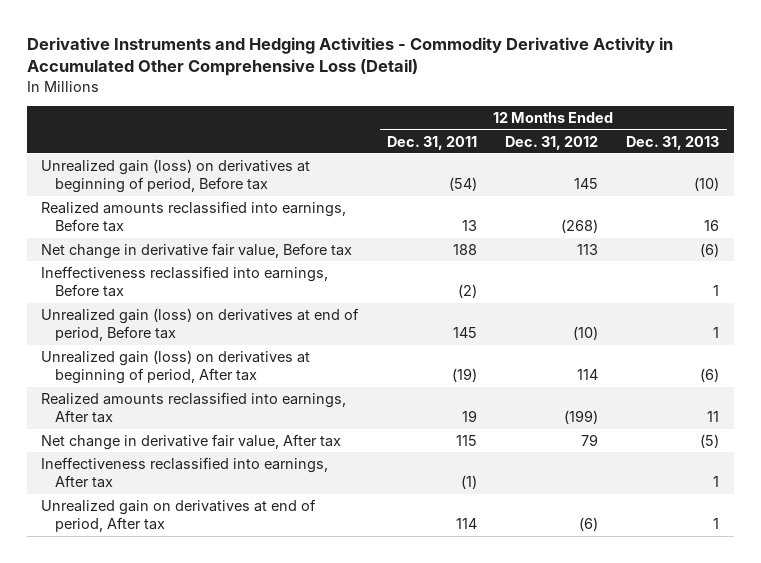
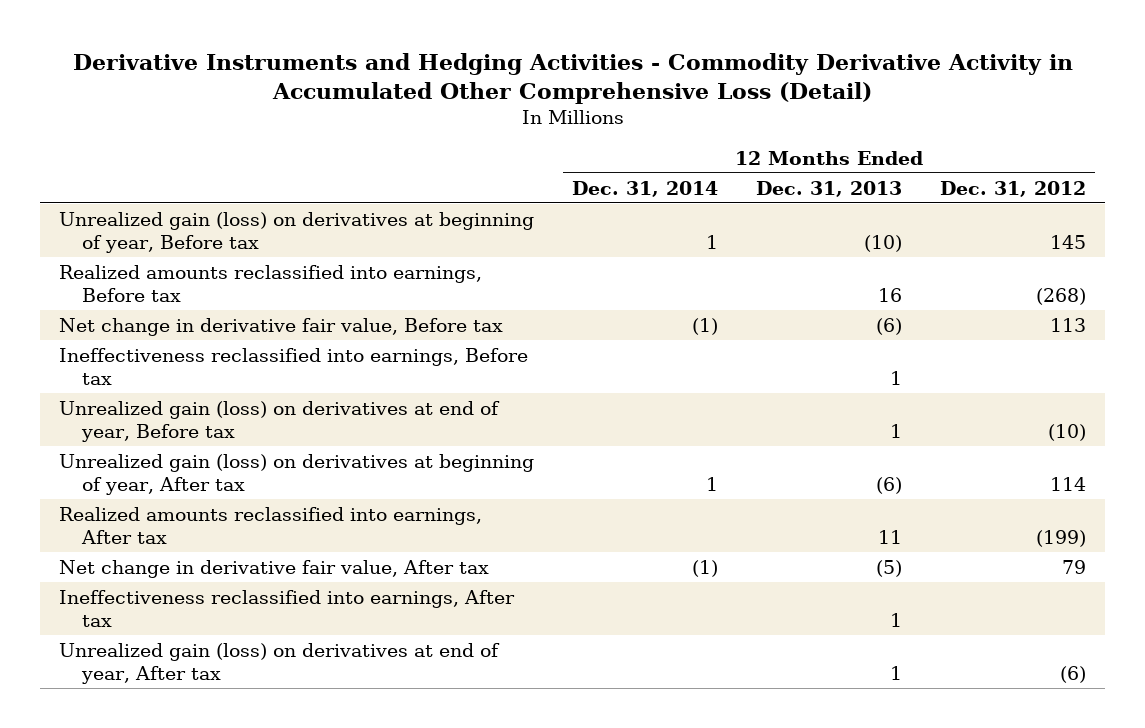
[386,135,477,150] Dec. 31, 2011 -> none
none -> [572,180,719,197] Dec. 31, 2014
[41,158,311,194] Unrealized gain (loss) on derivatives at beginning of period, Before tax -> [59,211,535,253] Unrealized gain (loss) on derivatives at beginning of year, Before tax
[41,307,360,342] Unrealized gain (loss) on derivatives at end of period, Before tax -> [59,400,501,442] Unrealized gain (loss) on derivatives at end of year, Before tax
[41,349,311,385] Unrealized gain (loss) on derivatives at beginning of period, After tax -> [59,453,535,495] Unrealized gain (loss) on derivatives at beginning of year, After tax
[41,498,317,533] Unrealized gain on derivatives at end of period, After tax -> [59,642,501,684] Unrealized gain (loss) on derivatives at end of year, After tax

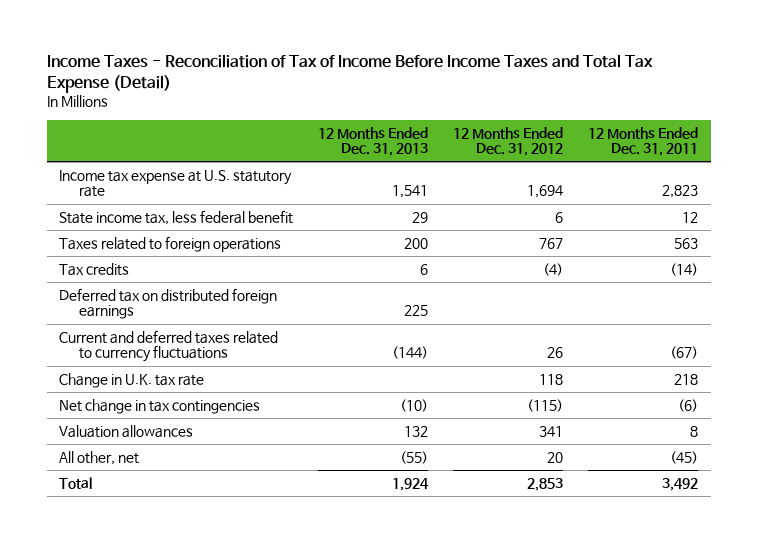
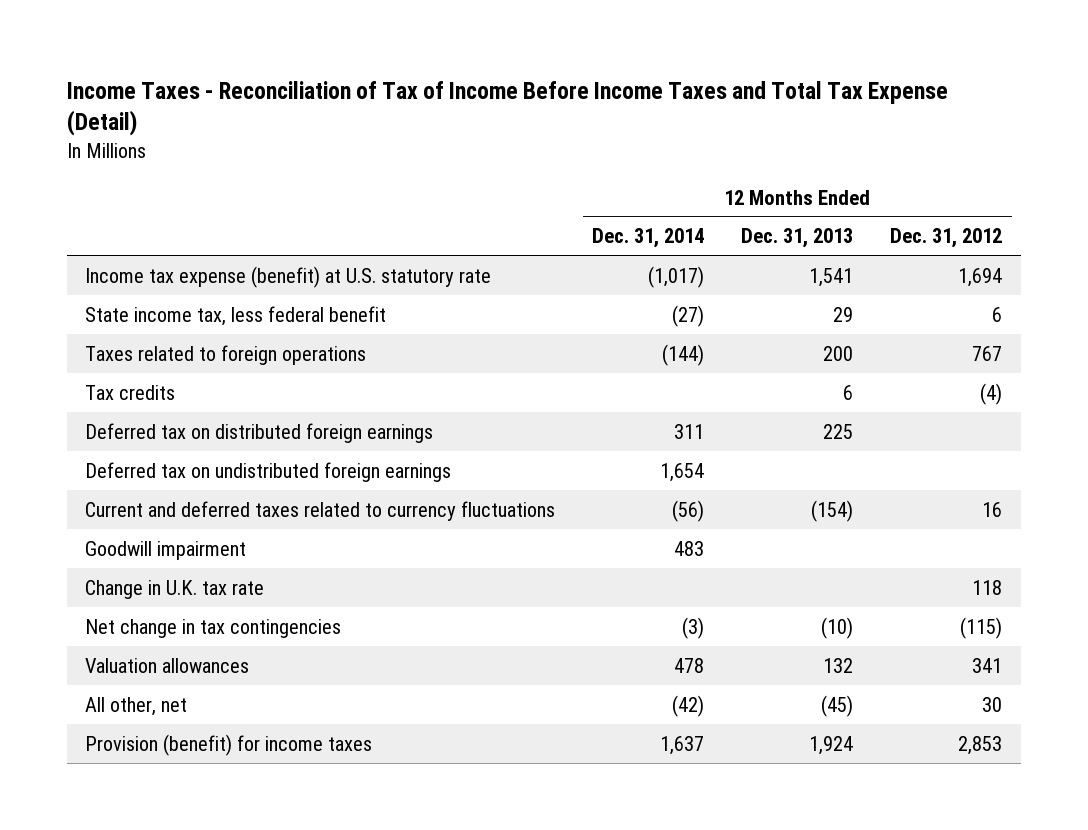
[588,126,699,157] 12 Months Ended Dec. 31, 2011 -> none
none -> [592,228,705,249] Dec. 31, 2014
[59,169,293,198] Income tax expense at U.S. statutory rate -> [85,265,492,288] Income tax expense (benefit) at U.S. statutory rate
none -> [85,461,452,482] Deferred tax on undistributed foreign earnings
[392,346,429,360] (144) -> [811,499,854,522] (154)
[547,347,564,359] 26 -> [982,501,1003,517] 16
none -> [85,540,247,560] Goodwill impairment
[400,450,429,464] (55) -> [821,694,854,717] (45)
[547,451,564,463] 20 -> [982,696,1003,712] 30
[59,476,93,489] Total -> [85,733,373,756] Provision (benefit) for income taxes

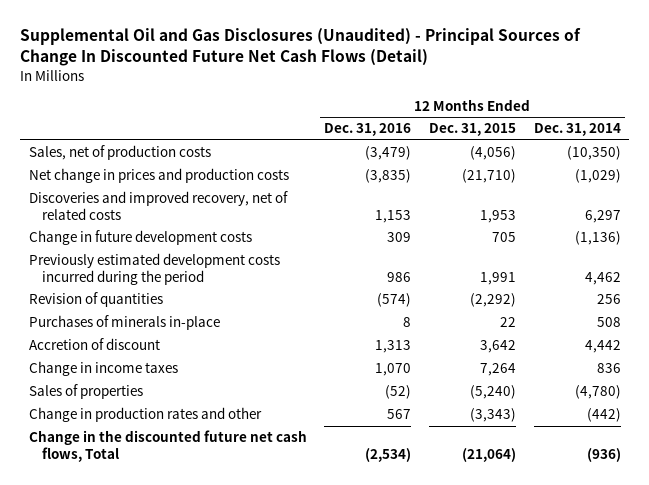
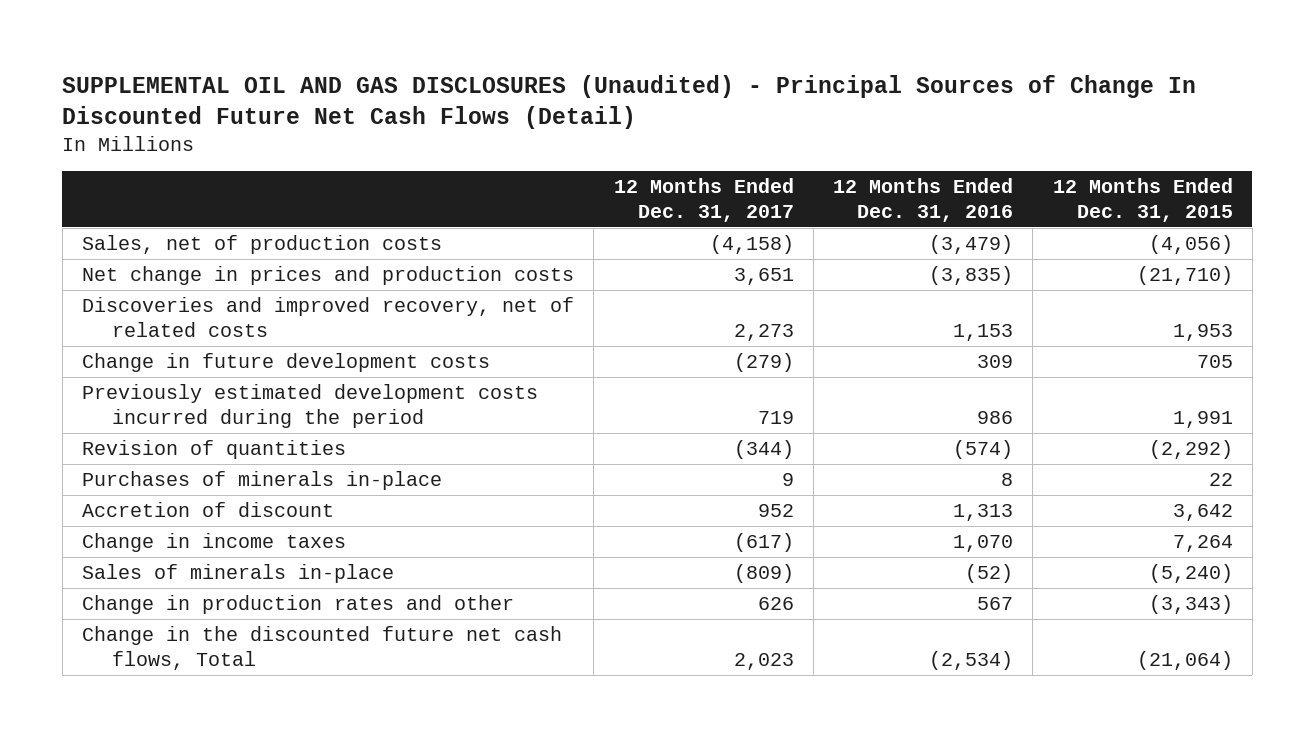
[19,28,581,67] Supplemental Oil and Gas Disclosures (Unaudited) - Principal Sources of Change In Discounted Future Net Cash Flows (Detail) -> [62,75,1197,130] SUPPLEMENTAL OIL AND GAS DISCLOSURES (Unaudited) - Principal Sources of Change In Discounted Future Net Cash Flows (Detail)
[533,123,621,137] Dec. 31, 2014 -> none
none -> [613,178,794,222] 12 Months Ended Dec. 31, 2017
[28,384,143,400] Sales of properties -> [82,564,395,584] Sales of minerals in-place

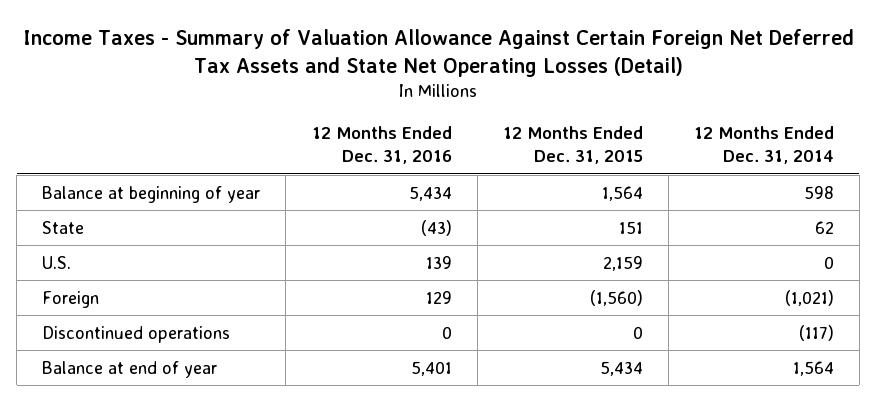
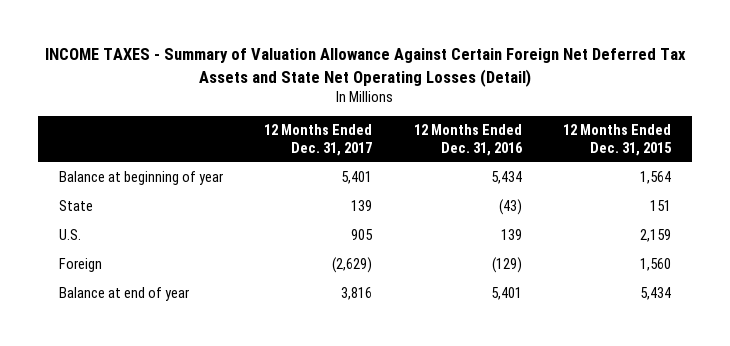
[23,28,855,78] Income Taxes - Summary of Valuation Allowance Against Certain Foreign Net Deferred Tax Assets and State Net Operating Losses (Detail) -> [45,48,687,87] INCOME TAXES - Summary of Valuation Allowance Against Certain Foreign Net Deferred Tax Assets and State Net Operating Losses (Detail)
[693,126,834,165] 12 Months Ended Dec. 31, 2014 -> none
none -> [264,124,373,156] 12 Months Ended Dec. 31, 2017
[42,325,231,343] Discontinued operations -> none
[425,290,452,304] 129 -> [491,257,522,274] (129)
[589,289,643,306] (1,560) -> [640,258,672,272] 1,560

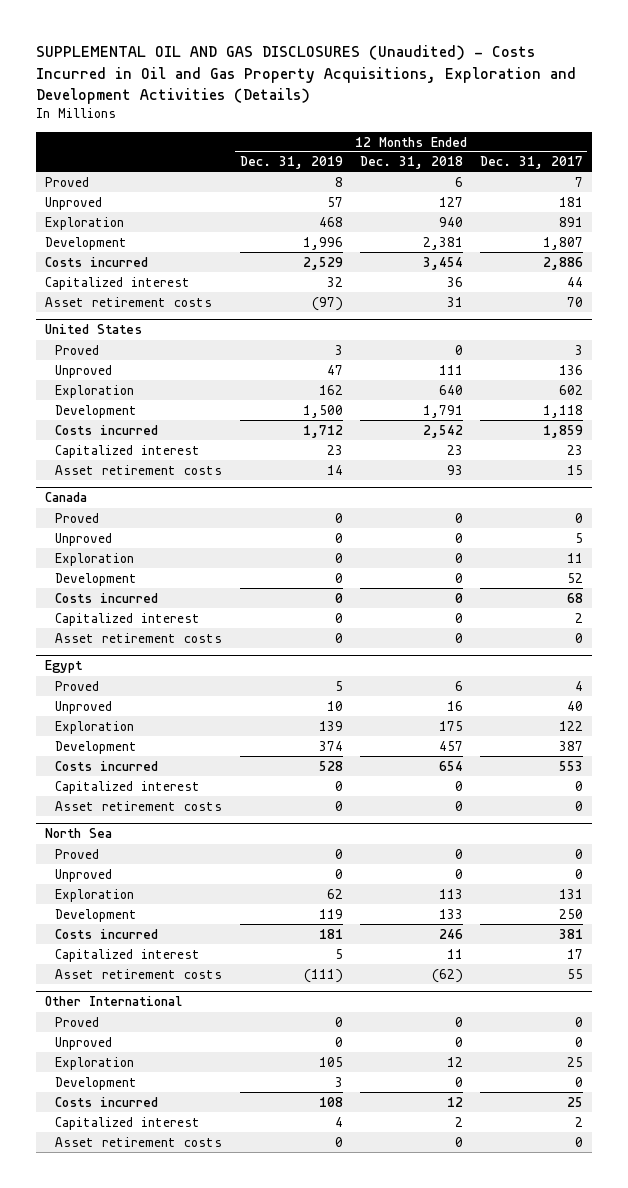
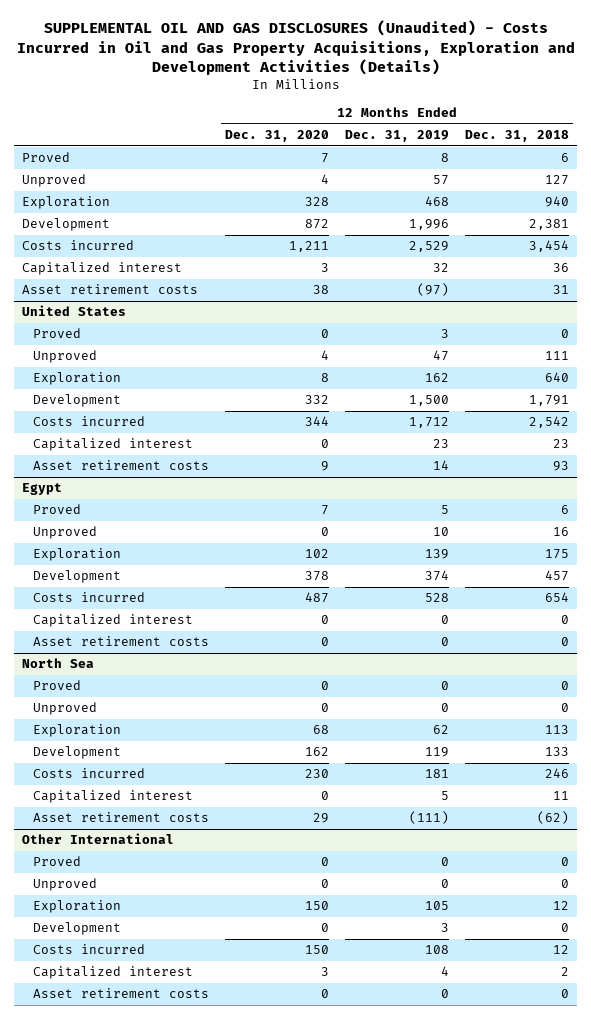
[480,156,584,170] Dec. 31, 2017 -> none
none -> [224,130,329,143] Dec. 31, 2020
[44,492,87,503] Canada -> none
[55,512,100,523] Proved -> none
[55,532,113,546] Unproved -> none
[55,552,135,566] Exploration -> none
[55,572,138,586] Development -> none
[55,592,159,603] Costs incurred -> none
[55,612,201,626] Capitalized interest -> none
[55,632,223,643] Asset retirement costs -> none

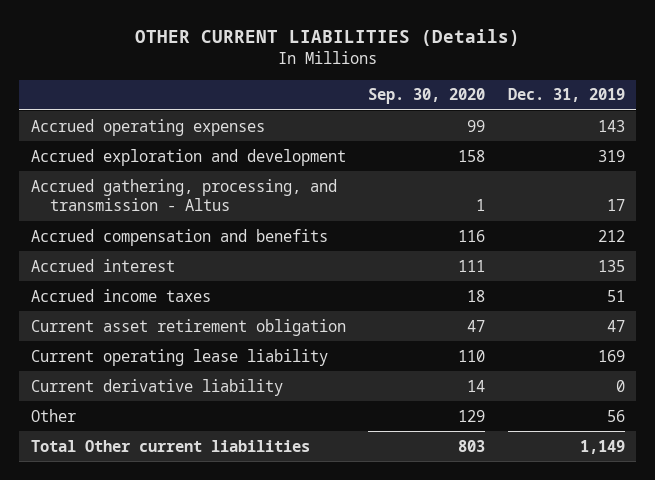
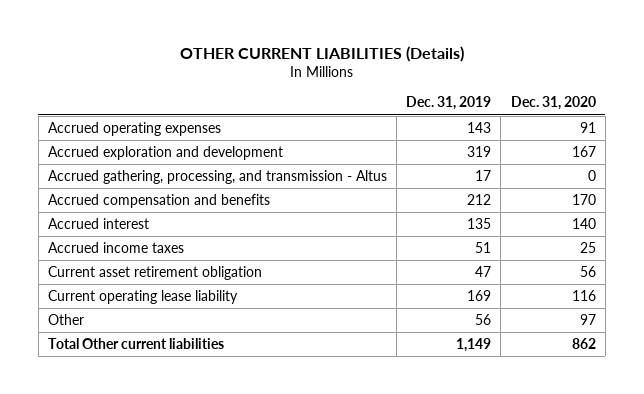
[368,88,486,105] Sep. 30, 2020 -> none
none -> [510,96,596,111] Dec. 31, 2020
[30,378,283,396] Current derivative liability -> none

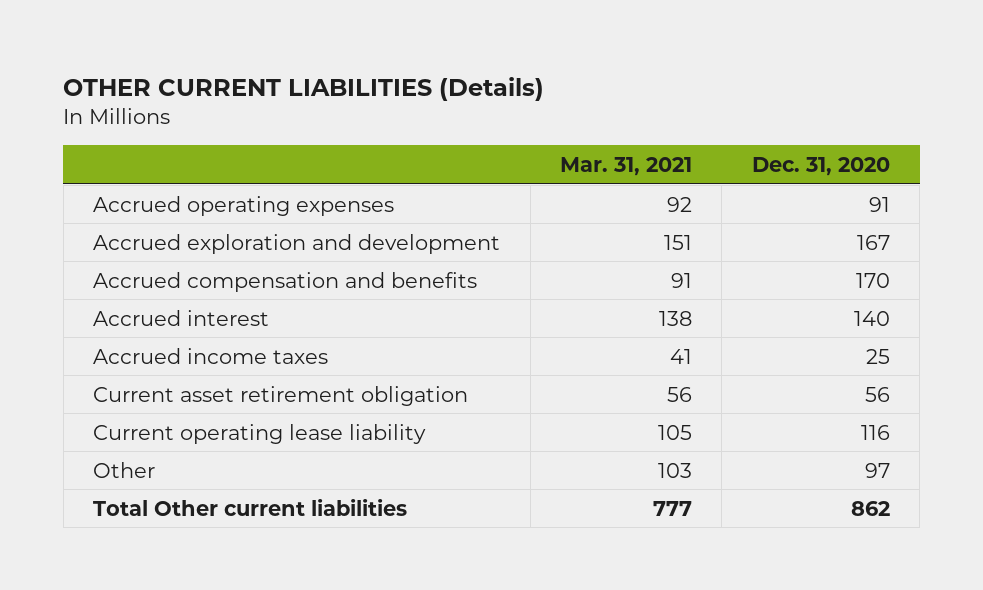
[406,96,492,111] Dec. 31, 2019 -> none
none -> [560,156,693,176] Mar. 31, 2021
[47,169,387,184] Accrued gathering, processing, and transmission - Altus -> none

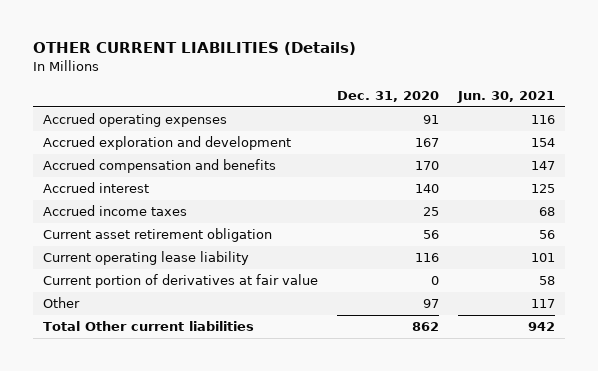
[560,156,693,176] Mar. 31, 2021 -> none
none -> [457,90,556,103] Jun. 30, 2021
none -> [42,274,318,289] Current portion of derivatives at fair value

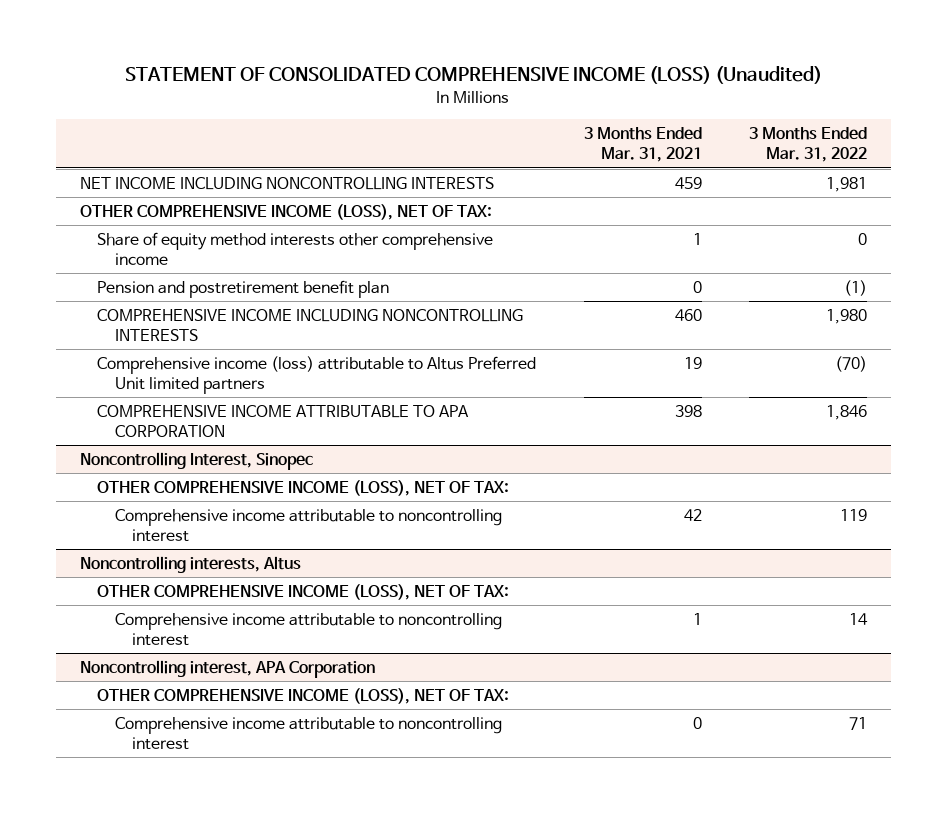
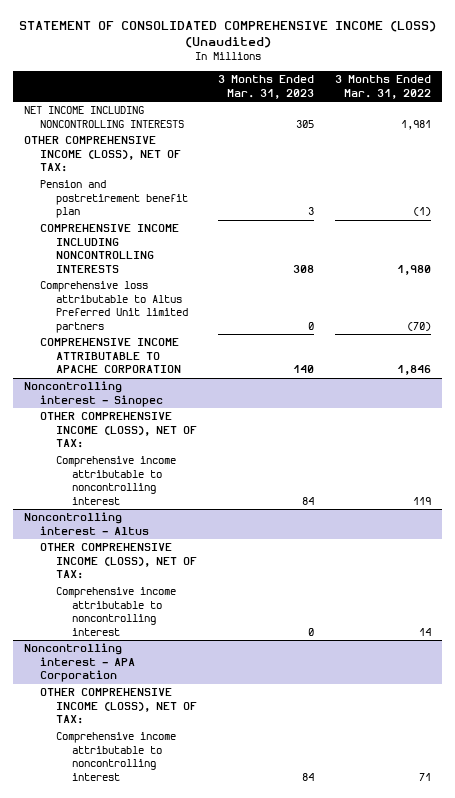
[583,127,702,163] 3 Months Ended Mar. 31, 2021 -> none
none -> [218,75,315,99] 3 Months Ended Mar. 31, 2023
[97,231,494,266] Share of equity method interests other comprehensive income -> none
[97,355,537,395] Comprehensive income (loss) attributable to Altus Preferred Unit limited partners -> [40,281,189,333] Comprehensive loss attributable to Altus Preferred Unit limited partners
[97,404,470,438] COMPREHENSIVE INCOME ATTRIBUTABLE TO APA CORPORATION -> [40,338,182,374] COMPREHENSIVE INCOME ATTRIBUTABLE TO APACHE CORPORATION
[79,451,313,470] Noncontrolling Interest, Sinopec -> [23,381,164,407] Noncontrolling interest - Sinopec
[79,555,301,573] Noncontrolling interests, Altus -> [23,512,150,535] Noncontrolling interest - Altus
[79,659,375,678] Noncontrolling interest, APA Corporation -> [23,643,136,683] Noncontrolling interest - APA Corporation

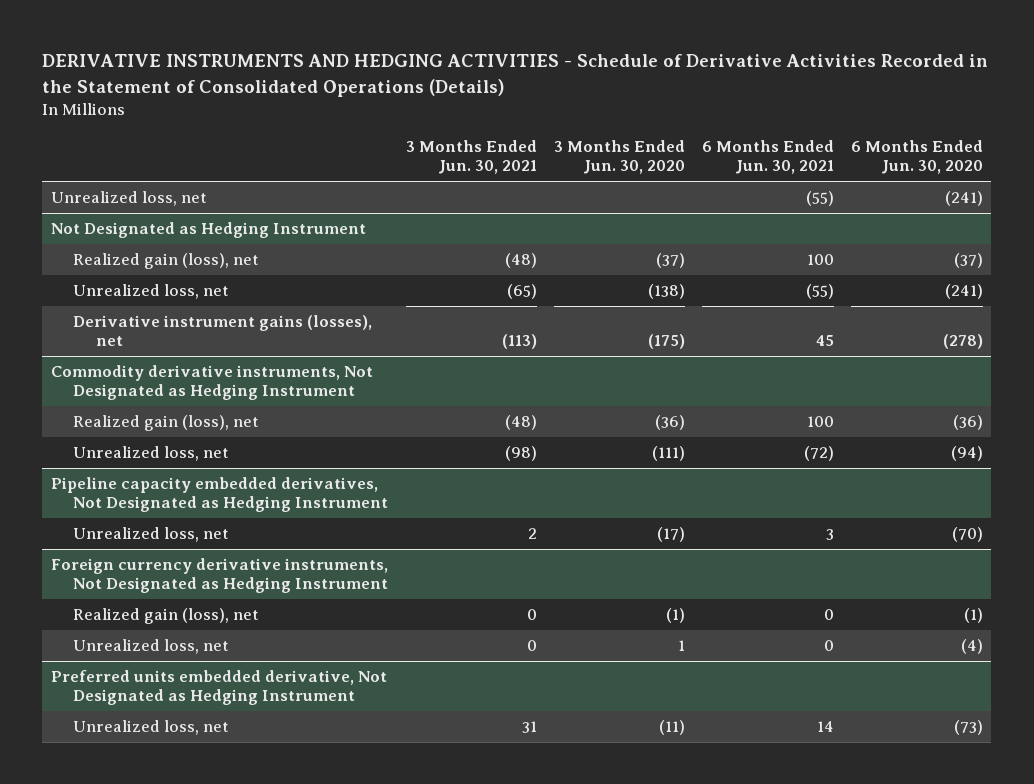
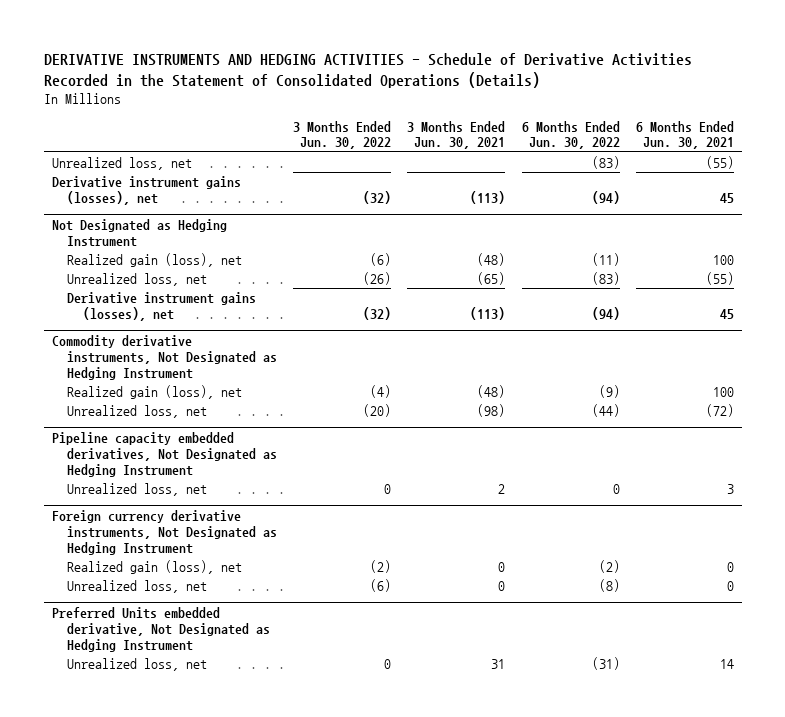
[553,140,685,175] 3 Months Ended Jun. 30, 2020 -> none
[850,140,983,175] 6 Months Ended Jun. 30, 2020 -> none
none -> [293,120,392,150] 3 Months Ended Jun. 30, 2022
none -> [521,120,620,150] 6 Months Ended Jun. 30, 2022
none -> [51,175,241,205] Derivative instrument gains (losses), net
[50,670,387,706] Preferred units embedded derivative, Not Designated as Hedging Instrument -> [51,606,271,652] Preferred Units embedded derivative, Not Designated as Hedging Instrument

